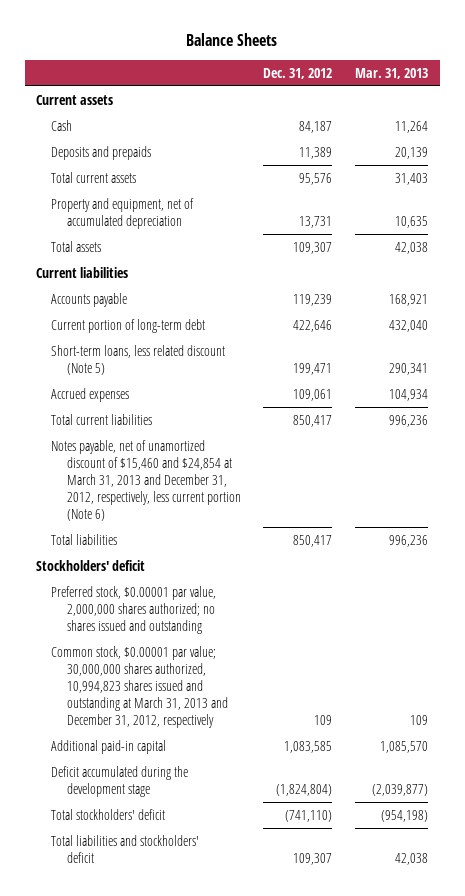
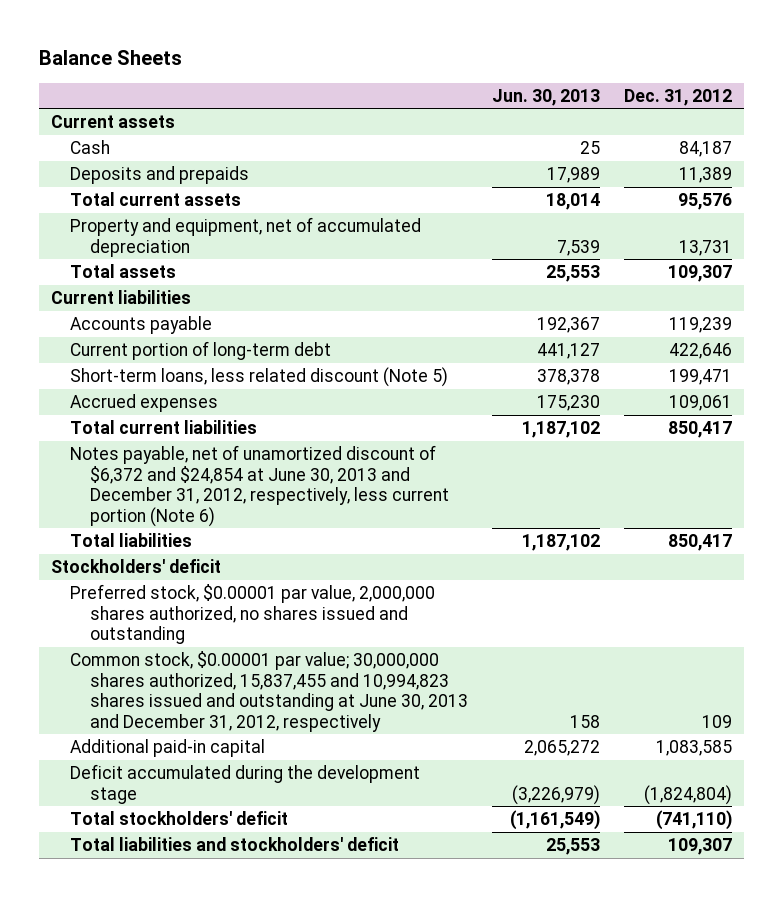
[355,67,429,79] Mar. 31, 2013 -> none
none -> [492,88,601,106] Jun. 30, 2013
[51,439,241,522] Notes payable, net of unamortized discount of $15,460 and $24,854 at March 31, 2013 and December 31, 2012, respectively, less current portion (Note 6) -> [70,445,450,527] Notes payable, net of unamortized discount of $6,372 and $24,854 at June 30, 2013 and December 31, 2012, respectively, less current portion (Note 6)
[51,585,217,634] Preferred stock, $0.00001 par value, 2,000,000 shares authorized; no shares issued and outstanding -> [70,584,436,645] Preferred stock, $0.00001 par value, 2,000,000 shares authorized, no shares issued and outstanding
[51,645,228,729] Common stock, $0.00001 par value; 30,000,000 shares authorized, 10,994,823 shares issued and outstanding at March 31, 2013 and December 31, 2012, respectively -> [70,651,469,732] Common stock, $0.00001 par value; 30,000,000 shares authorized, 15,837,455 and 10,994,823 shares issued and outstanding at June 30, 2013 and December 31, 2012, respectively

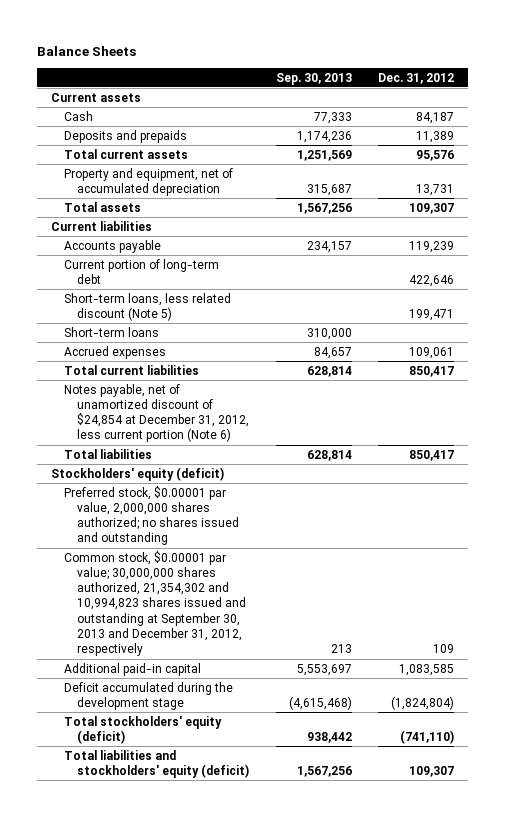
[492,88,601,106] Jun. 30, 2013 -> none
none -> [275,72,352,85] Sep. 30, 2013
none -> [63,326,159,337] Short-term loans
[70,445,450,527] Notes payable, net of unamortized discount of $6,372 and $24,854 at June 30, 2013 and December 31, 2012, respectively, less current portion (Note 6) -> [63,383,249,443] Notes payable, net of unamortized discount of $24,854 at December 31, 2012, less current portion (Note 6)
[50,559,221,574] Stockholders' deficit -> [50,466,224,481] Stockholders' equity (deficit)
[70,584,436,645] Preferred stock, $0.00001 par value, 2,000,000 shares authorized, no shares issued and outstanding -> [63,485,239,546] Preferred stock, $0.00001 par value, 2,000,000 shares authorized; no shares issued and outstanding
[70,651,469,732] Common stock, $0.00001 par value; 30,000,000 shares authorized, 15,837,455 and 10,994,823 shares issued and outstanding at June 30, 2013 and December 31, 2012, respectively -> [63,550,246,657] Common stock, $0.00001 par value; 30,000,000 shares authorized, 21,354,302 and 10,994,823 shares issued and outstanding at September 30, 2013 and December 31, 2012, respectively
[70,811,289,826] Total stockholders' deficit -> [63,715,222,744] Total stockholders' equity (deficit)
[70,837,400,852] Total liabilities and stockholders' deficit -> [63,749,249,778] Total liabilities and stockholders' equity (deficit)

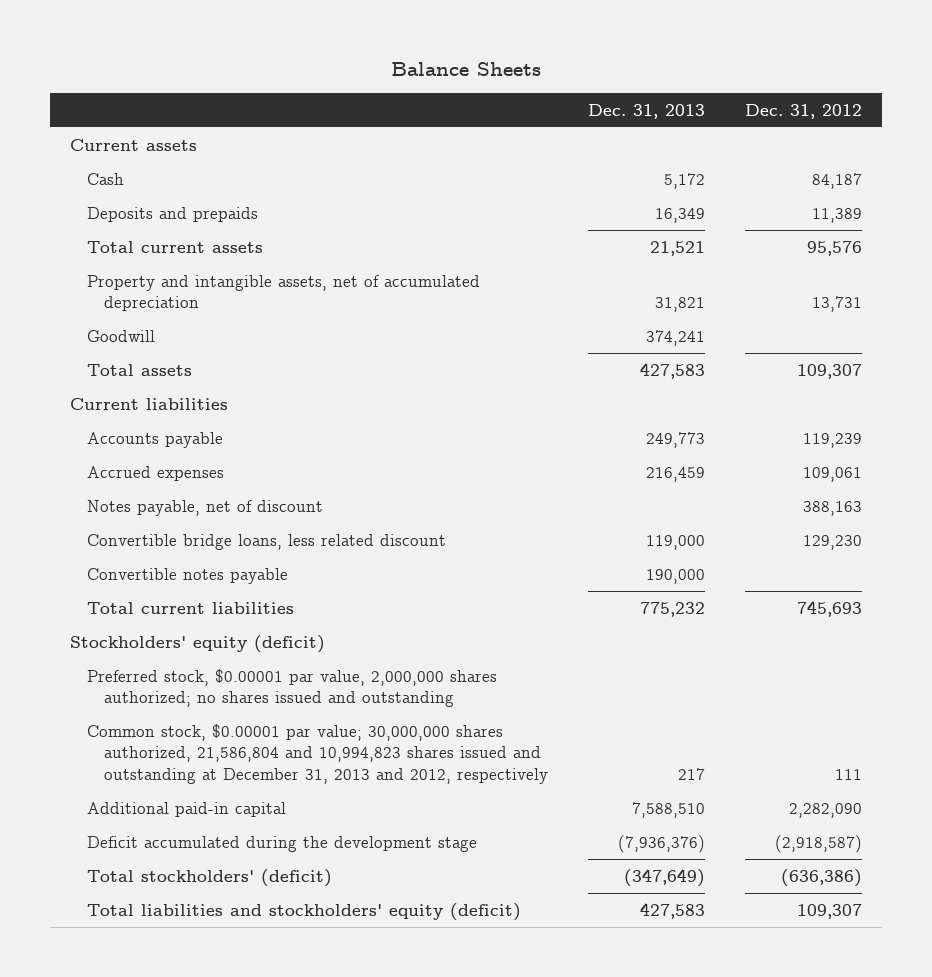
[275,72,352,85] Sep. 30, 2013 -> none
none -> [588,103,706,119] Dec. 31, 2013
[63,167,233,196] Property and equipment, net of accumulated depreciation -> [87,274,481,312] Property and intangible assets, net of accumulated depreciation
none -> [87,329,156,342] Goodwill
[63,258,219,284] Current portion of long-term debt -> none
[63,292,231,321] Short-term loans, less related discount (Note 5) -> none
[63,326,159,337] Short-term loans -> none
[63,383,249,443] Notes payable, net of unamortized discount of $24,854 at December 31, 2012, less current portion (Note 6) -> none
[63,448,152,459] Total liabilities -> none
none -> [87,499,324,516] Notes payable, net of discount
none -> [87,533,447,550] Convertible bridge loans, less related discount
none -> [87,567,289,584] Convertible notes payable
[409,365,455,377] 850,417 -> [797,600,863,617] 745,693
[63,550,246,657] Common stock, $0.00001 par value; 30,000,000 shares authorized, 21,354,302 and 10,994,823 shares issued and outstanding at September 30, 2013 and December 31, 2012, respectively -> [87,723,549,784] Common stock, $0.00001 par value; 30,000,000 shares authorized, 21,586,804 and 10,994,823 shares issued and outstanding at December 31, 2013 and 2012, respectively
[433,644,455,654] 109 -> [835,768,863,780] 111
[399,663,455,676] 1,083,585 -> [789,802,863,818] 2,282,090
[391,695,455,710] (1,824,804) -> [775,834,863,853] (2,918,587)
[63,715,222,744] Total stockholders' equity (deficit) -> [87,868,333,887] Total stockholders' (deficit)
[400,729,455,744] (741,110) -> [781,868,863,887] (636,386)

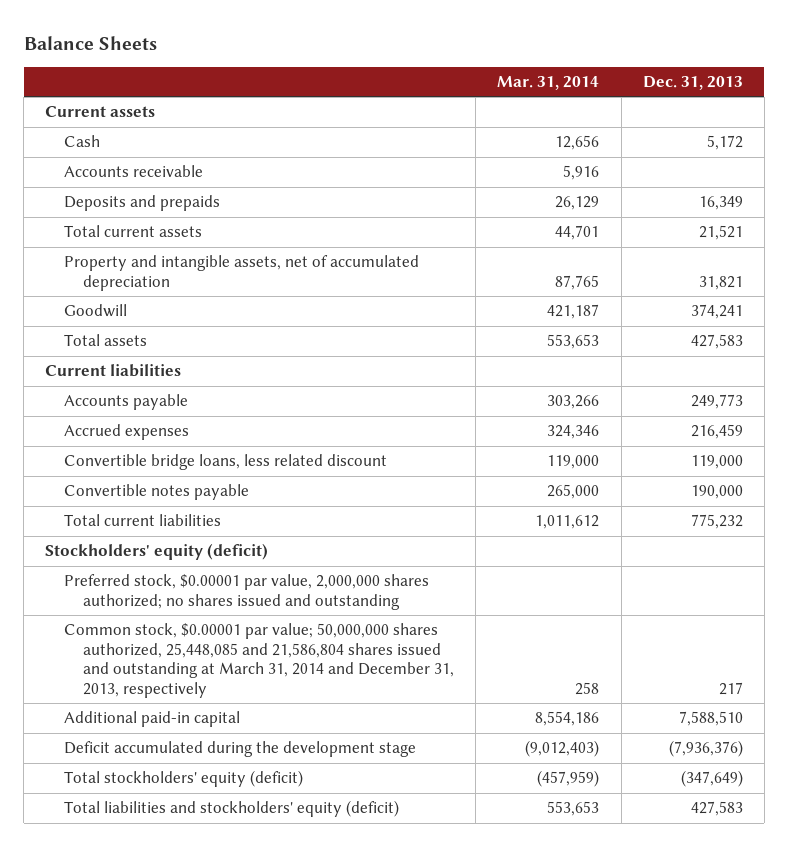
[745,103,863,119] Dec. 31, 2012 -> none
none -> [497,75,600,90] Mar. 31, 2014
none -> [64,165,204,178] Accounts receivable
[87,499,324,516] Notes payable, net of discount -> none
[87,723,549,784] Common stock, $0.00001 par value; 30,000,000 shares authorized, 21,586,804 and 10,994,823 shares issued and outstanding at December 31, 2013 and 2012, respectively -> [64,623,455,699] Common stock, $0.00001 par value; 50,000,000 shares authorized, 25,448,085 and 21,586,804 shares issued and outstanding at March 31, 2014 and December 31, 2013, respectively
[87,868,333,887] Total stockholders' (deficit) -> [64,770,304,788] Total stockholders' equity (deficit)

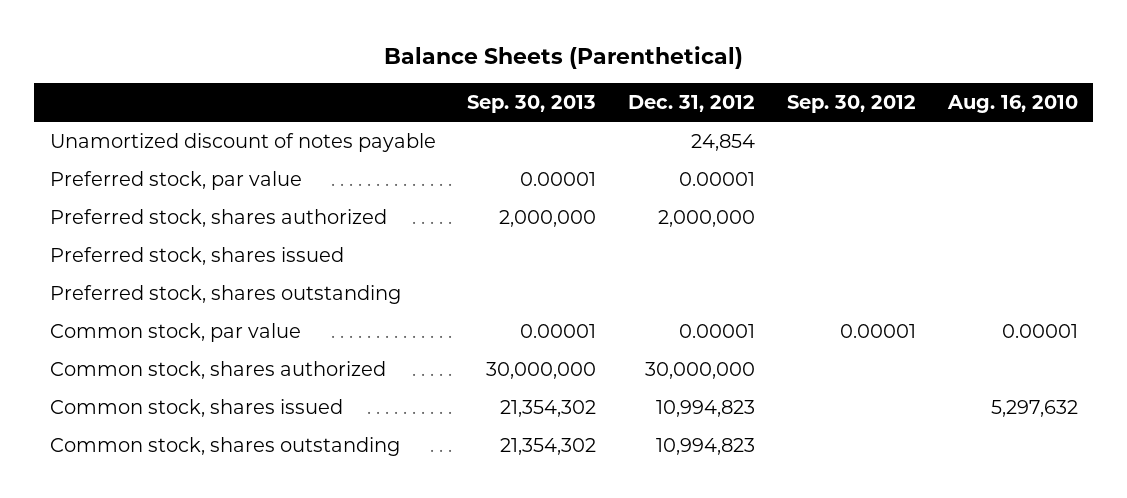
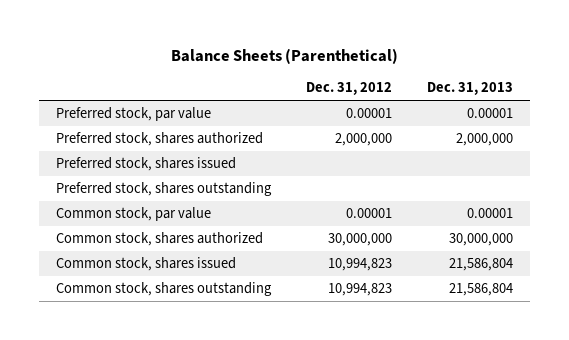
[467,94,597,113] Sep. 30, 2013 -> none
[786,94,916,113] Sep. 30, 2012 -> none
[946,94,1078,113] Aug. 16, 2010 -> none
none -> [426,82,513,96] Dec. 31, 2013
[49,132,436,152] Unamortized discount of notes payable -> none

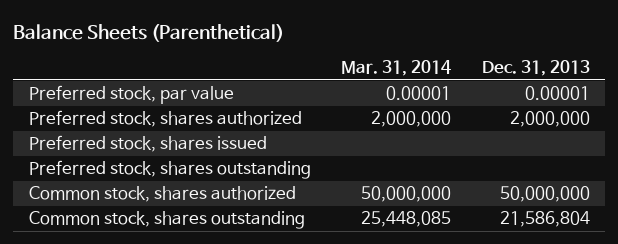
[306,82,393,96] Dec. 31, 2012 -> none
none -> [341,60,452,77] Mar. 31, 2014
[56,207,212,222] Common stock, par value -> none
[56,257,237,272] Common stock, shares issued -> none
[448,233,513,247] 30,000,000 -> [499,186,590,203] 50,000,000

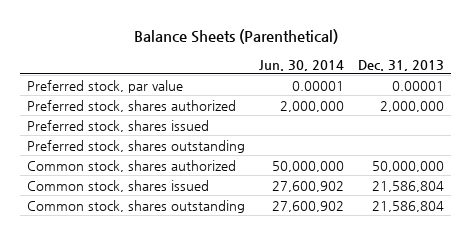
[341,60,452,77] Mar. 31, 2014 -> none
none -> [259,59,345,71] Jun. 30, 2014
none -> [27,179,210,192] Common stock, shares issued

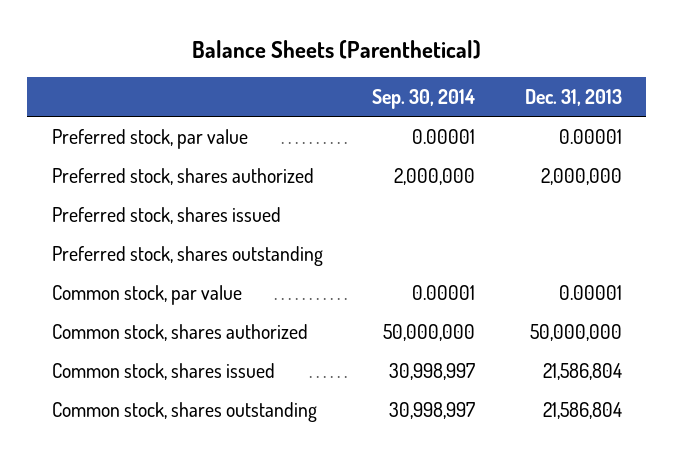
[259,59,345,71] Jun. 30, 2014 -> none
none -> [372,88,476,109] Sep. 30, 2014
none -> [51,284,242,305] Common stock, par value

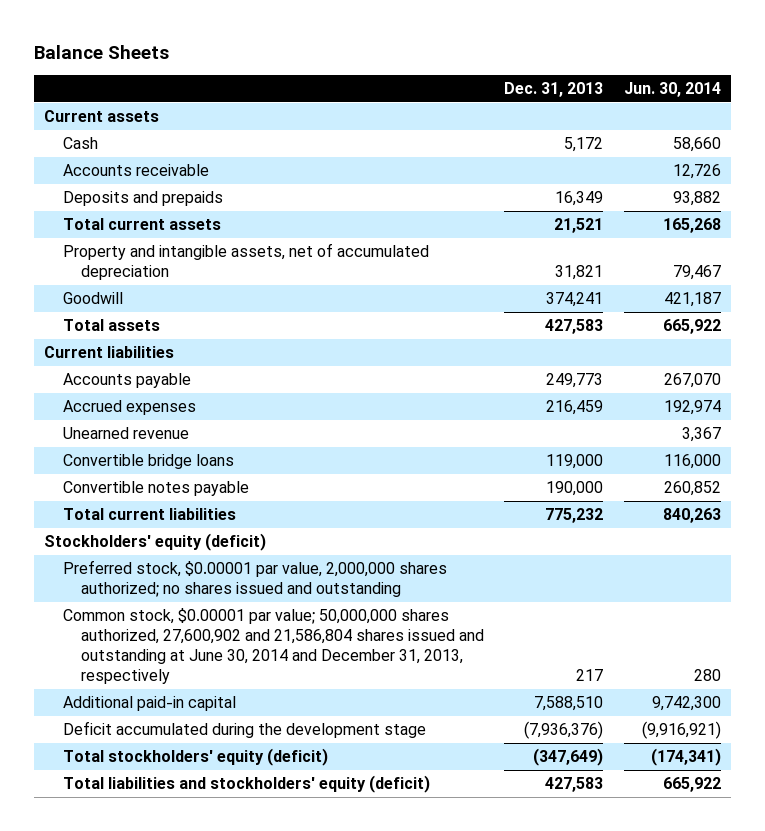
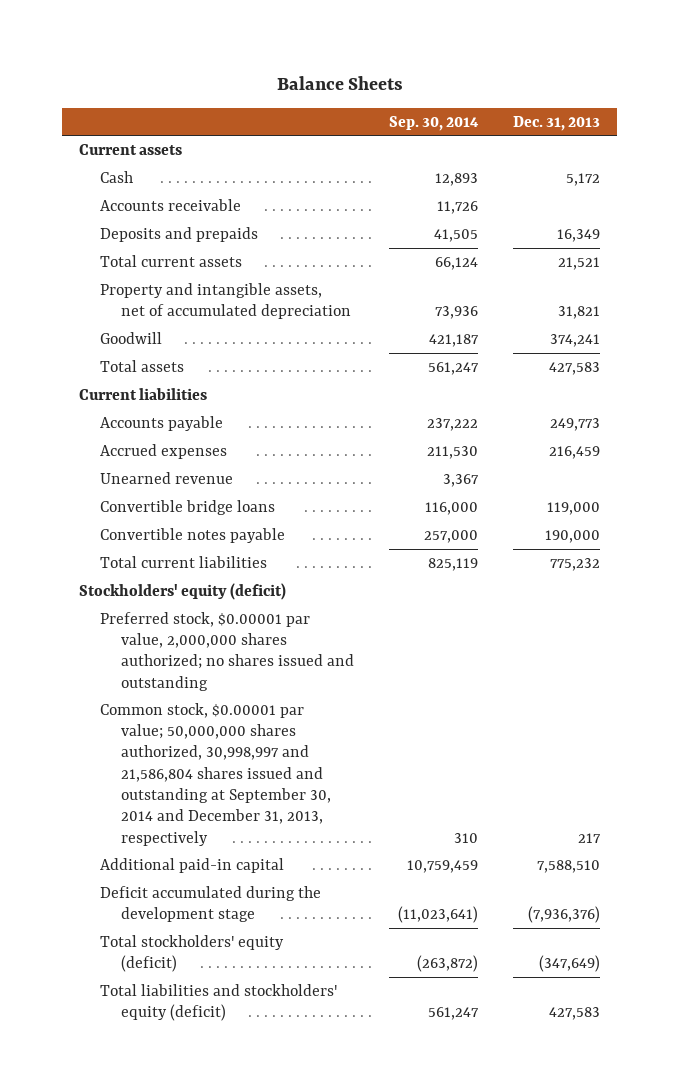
[623,82,721,98] Jun. 30, 2014 -> none
none -> [389,115,480,131] Sep. 30, 2014
[62,608,484,685] Common stock, $0.00001 par value; 50,000,000 shares authorized, 27,600,902 and 21,586,804 shares issued and outstanding at June 30, 2014 and December 31, 2013, respectively -> [100,702,332,846] Common stock, $0.00001 par value; 50,000,000 shares authorized, 30,998,997 and 21,586,804 shares issued and outstanding at September 30, 2014 and December 31, 2013, respectively

